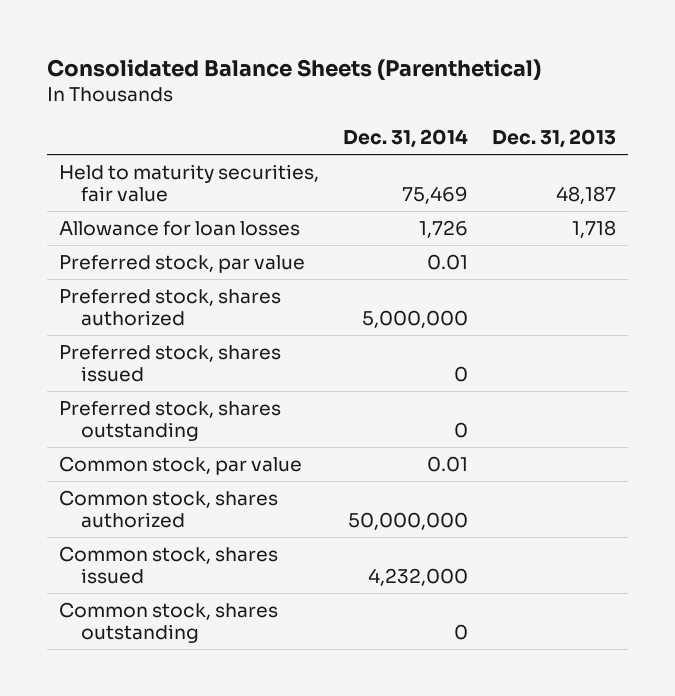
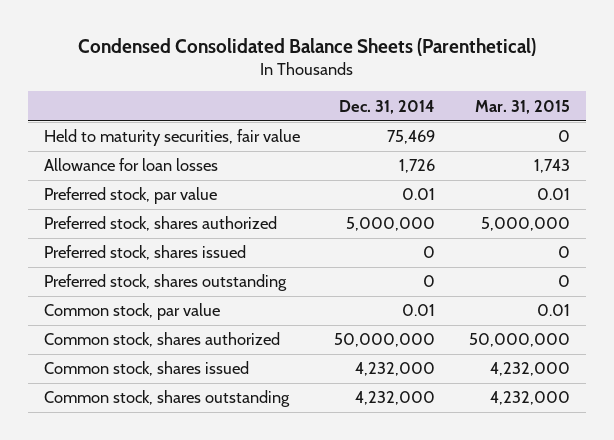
[46,58,541,80] Consolidated Balance Sheets (Parenthetical) -> [77,37,536,56] Condensed Consolidated Balance Sheets (Parenthetical)
[492,128,617,148] Dec. 31, 2013 -> none
none -> [474,99,570,114] Mar. 31, 2015
[454,624,469,641] 0 -> [354,391,435,406] 4,232,000

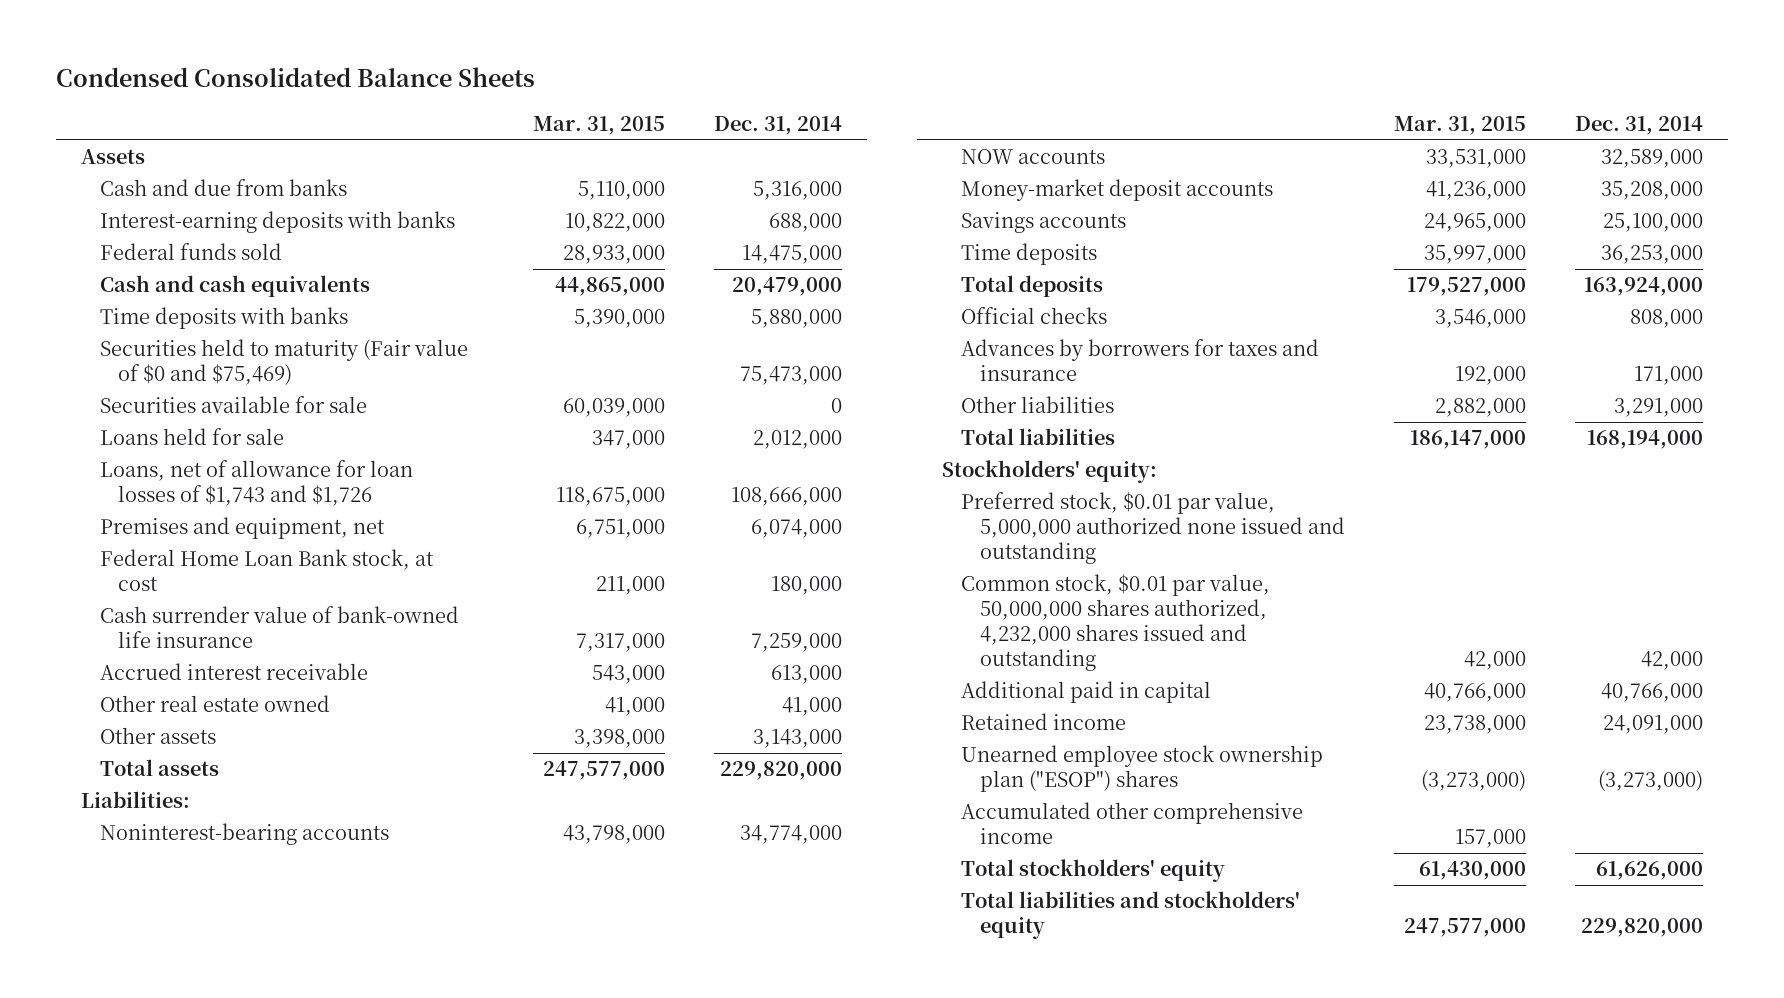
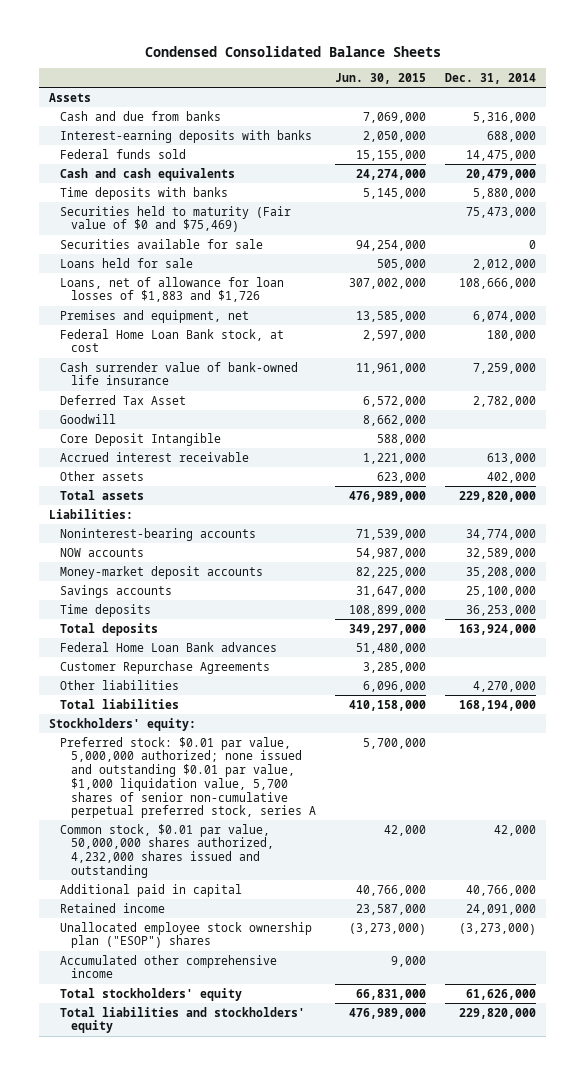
[532,116,665,136] Mar. 31, 2015 -> none
none -> [335,73,427,85] Jun. 30, 2015
[99,460,413,507] Loans, net of allowance for loan losses of $1,743 and $1,726 -> [59,276,284,303] Loans, net of allowance for loan losses of $1,883 and $1,726
none -> [59,394,186,405] Deferred Tax Asset
none -> [59,413,116,424] Goodwill
none -> [59,432,221,446] Core Deposit Intangible
[99,695,330,713] Other real estate owned -> none
[753,729,843,749] 3,143,000 -> [487,471,537,483] 402,000
[960,307,1107,325] Official checks -> none
[960,339,1319,382] Advances by borrowers for taxes and insurance -> none
none -> [59,641,277,652] Federal Home Loan Bank advances
none -> [59,660,270,674] Customer Repurchase Agreements
[1614,398,1704,418] 3,291,000 -> [473,680,537,692] 4,270,000
[960,492,1345,565] Preferred stock, $0.01 par value, 5,000,000 authorized none issued and outstanding -> [59,736,316,819] Preferred stock: $0.01 par value, 5,000,000 authorized; none issued and outstanding $0.01 par value, $1,000 liquidation value, 5,700 shares of senior non-cumulative perpetual preferred stock, series A
[960,745,1323,793] Unearned employee stock ownership plan ("ESOP") shares -> [59,921,312,949] Unallocated employee stock ownership plan ("ESOP") shares

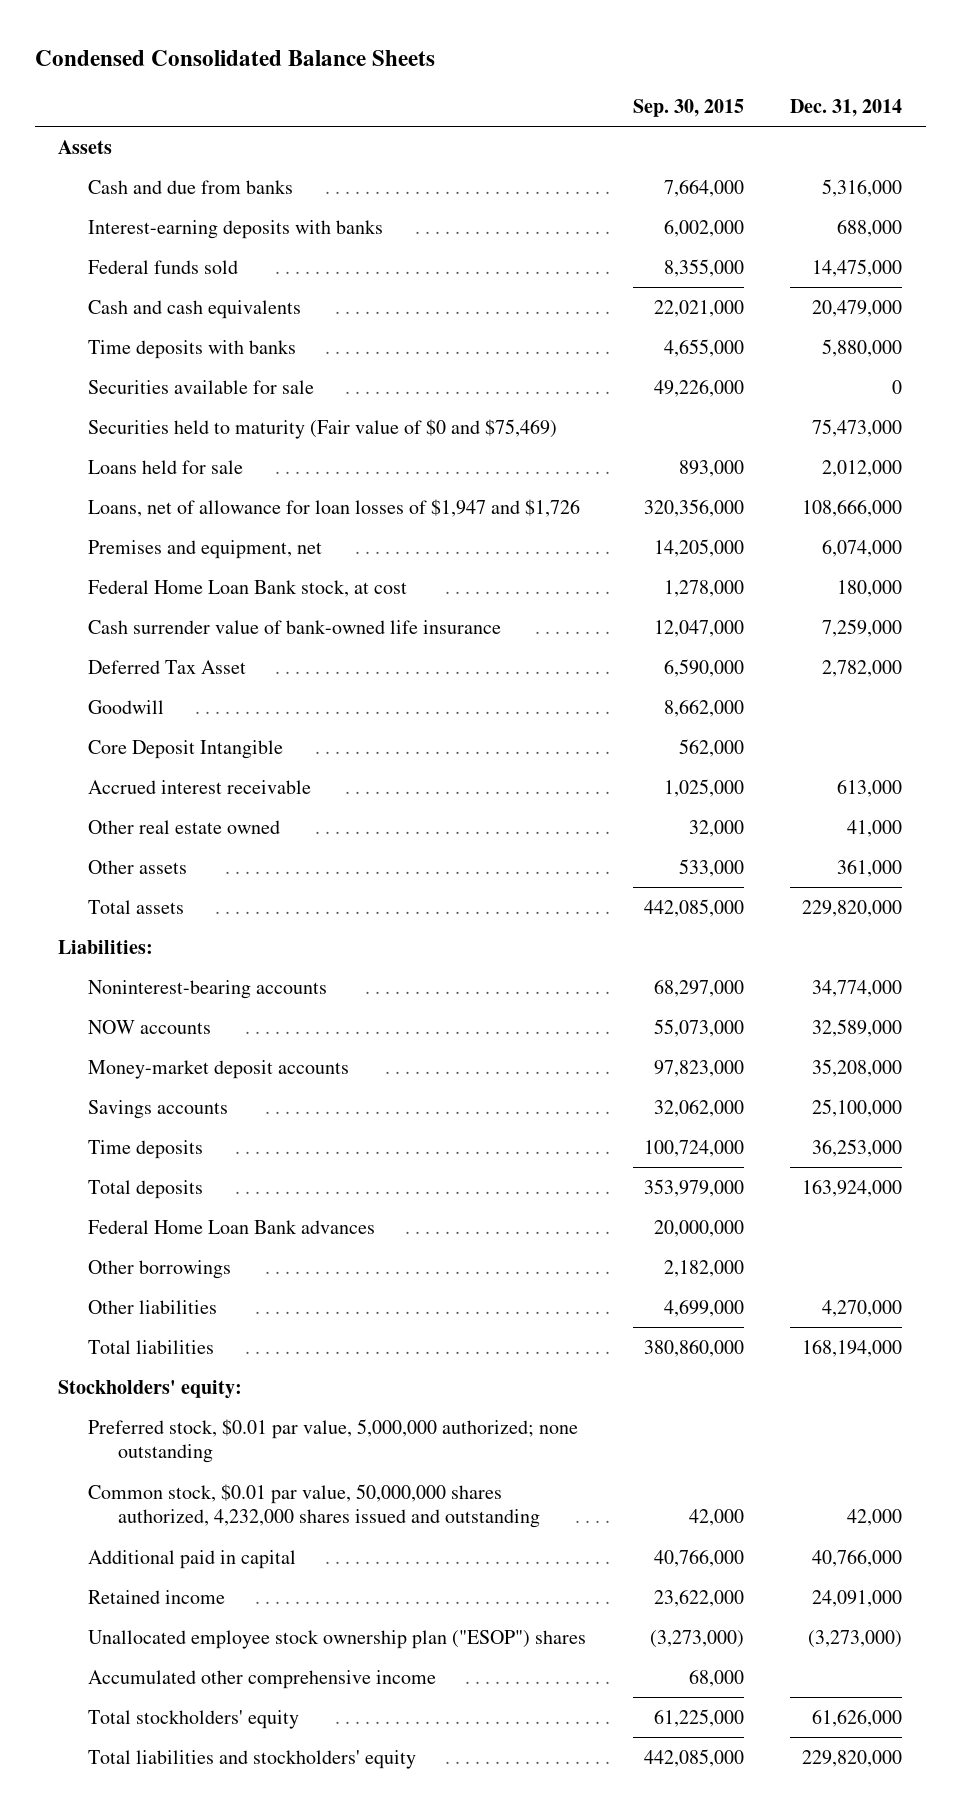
[335,73,427,85] Jun. 30, 2015 -> none
none -> [632,98,744,117] Sep. 30, 2015
[59,205,291,233] Securities held to maturity (Fair value of $0 and $75,469) -> [88,418,558,439] Securities held to maturity (Fair value of $0 and $75,469)
[59,276,284,303] Loans, net of allowance for loan losses of $1,883 and $1,726 -> [88,498,581,517] Loans, net of allowance for loan losses of $1,947 and $1,726
none -> [88,819,281,834] Other real estate owned
[487,471,537,483] 402,000 -> [837,858,903,877] 361,000
[59,660,270,674] Customer Repurchase Agreements -> none
none -> [88,1259,232,1279] Other borrowings
[59,736,316,819] Preferred stock: $0.01 par value, 5,000,000 authorized; none issued and outstanding $0.01 par value, $1,000 liquidation value, 5,700 shares of senior non-cumulative perpetual preferred stock, series A -> [88,1418,579,1464] Preferred stock, $0.01 par value, 5,000,000 authorized; none outstanding

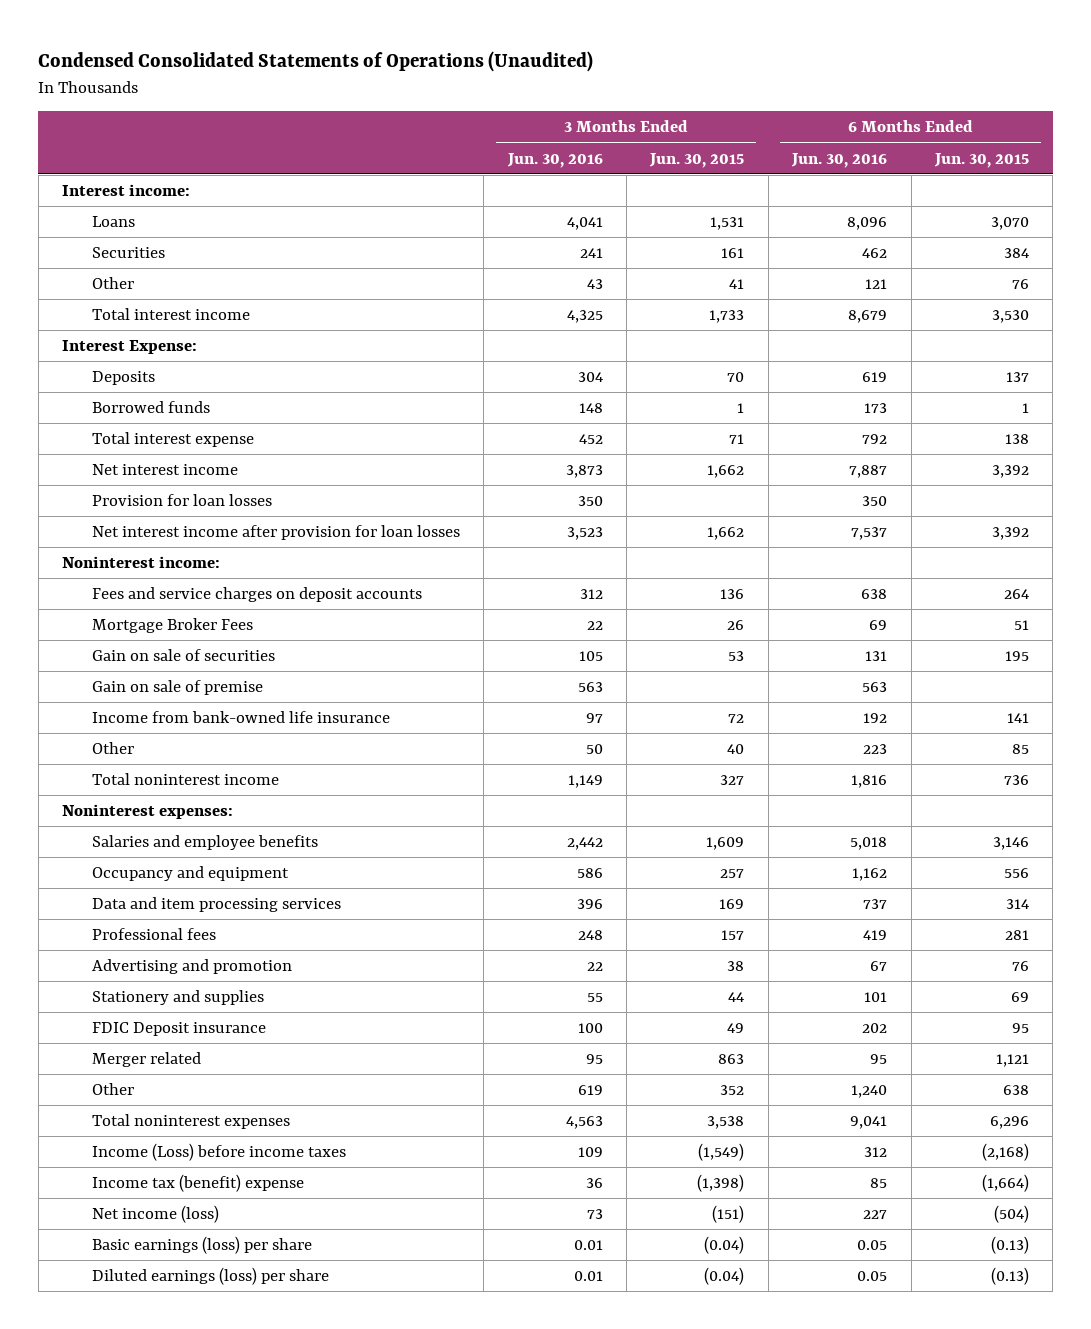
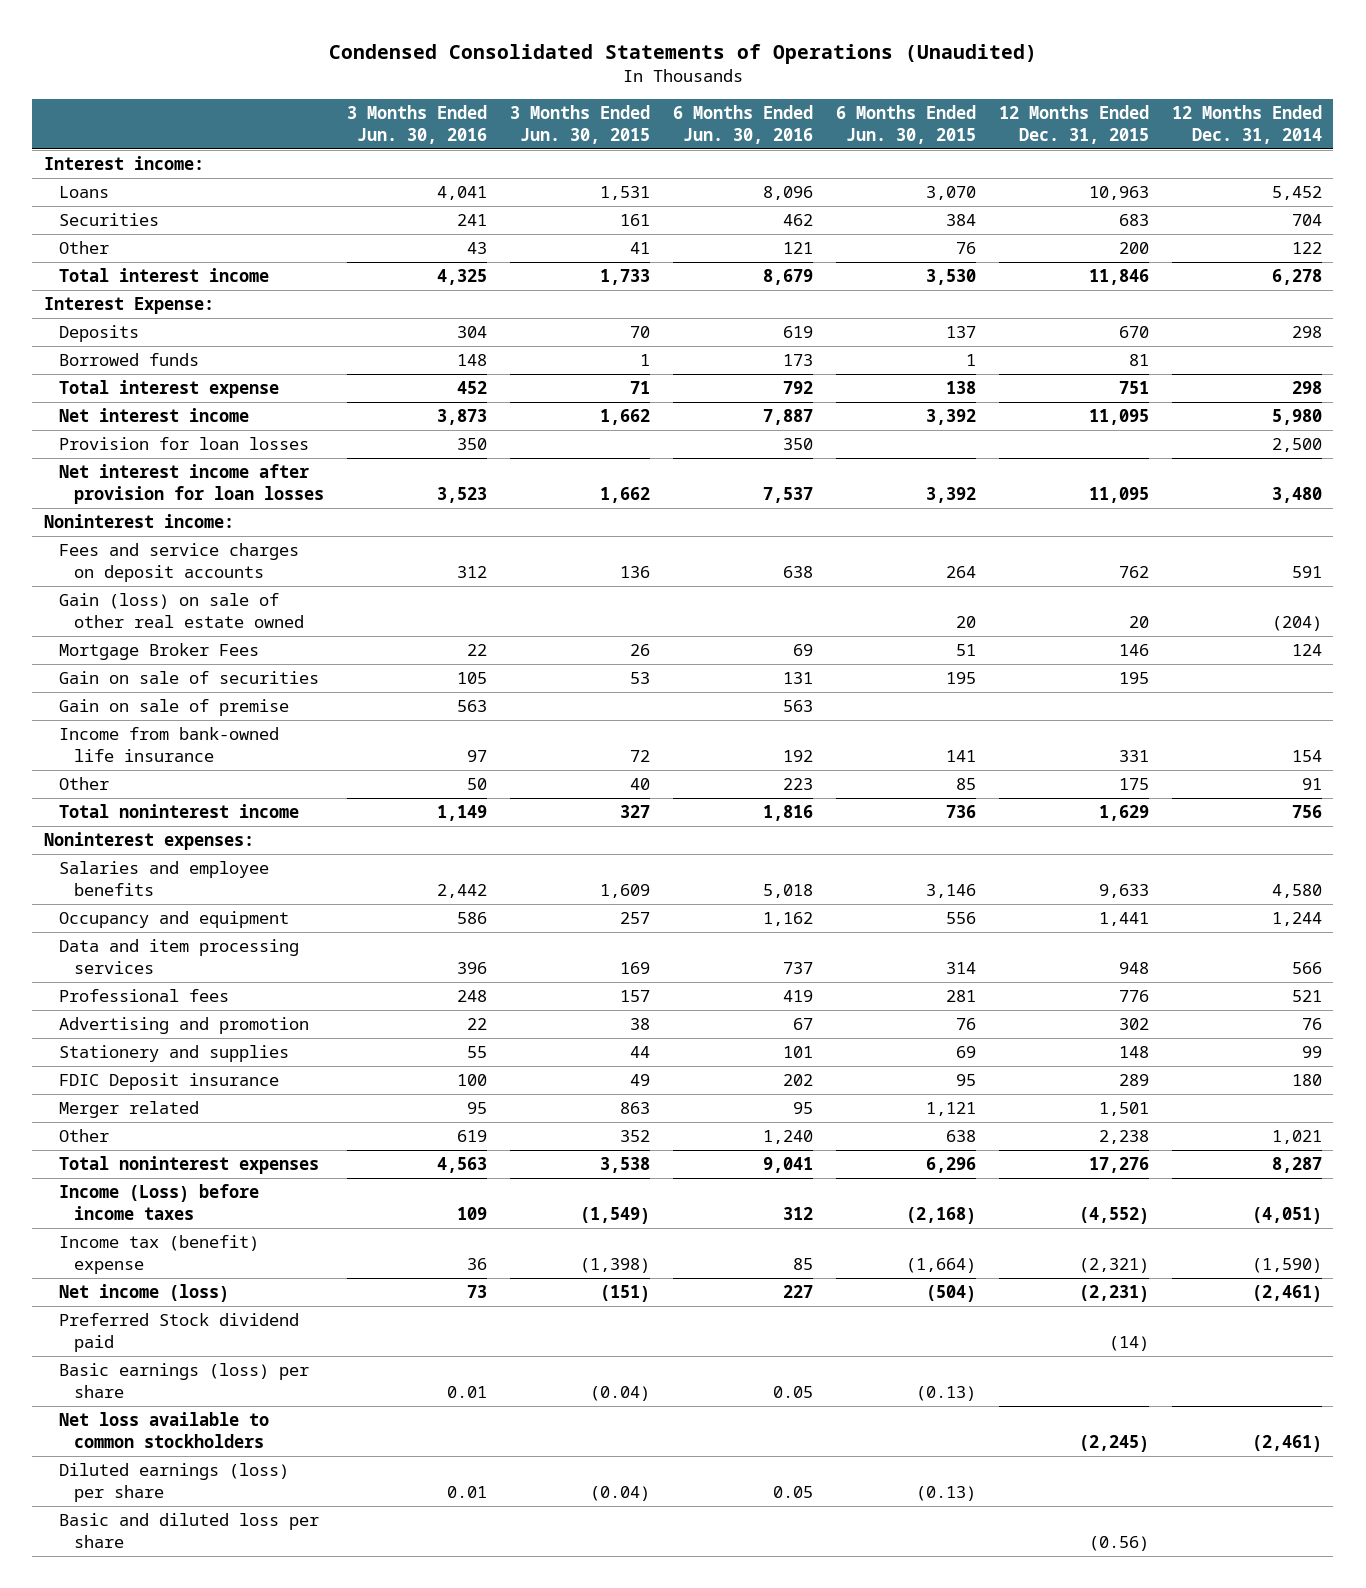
none -> [998,104,1149,144] 12 Months Ended Dec. 31, 2015
none -> [1171,104,1322,144] 12 Months Ended Dec. 31, 2014
none -> [58,592,304,628] Gain (loss) on sale of other real estate owned
none -> [58,1312,299,1352] Preferred Stock dividend paid
none -> [58,1411,269,1448] Net loss available to common stockholders
none -> [58,1512,319,1548] Basic and diluted loss per share

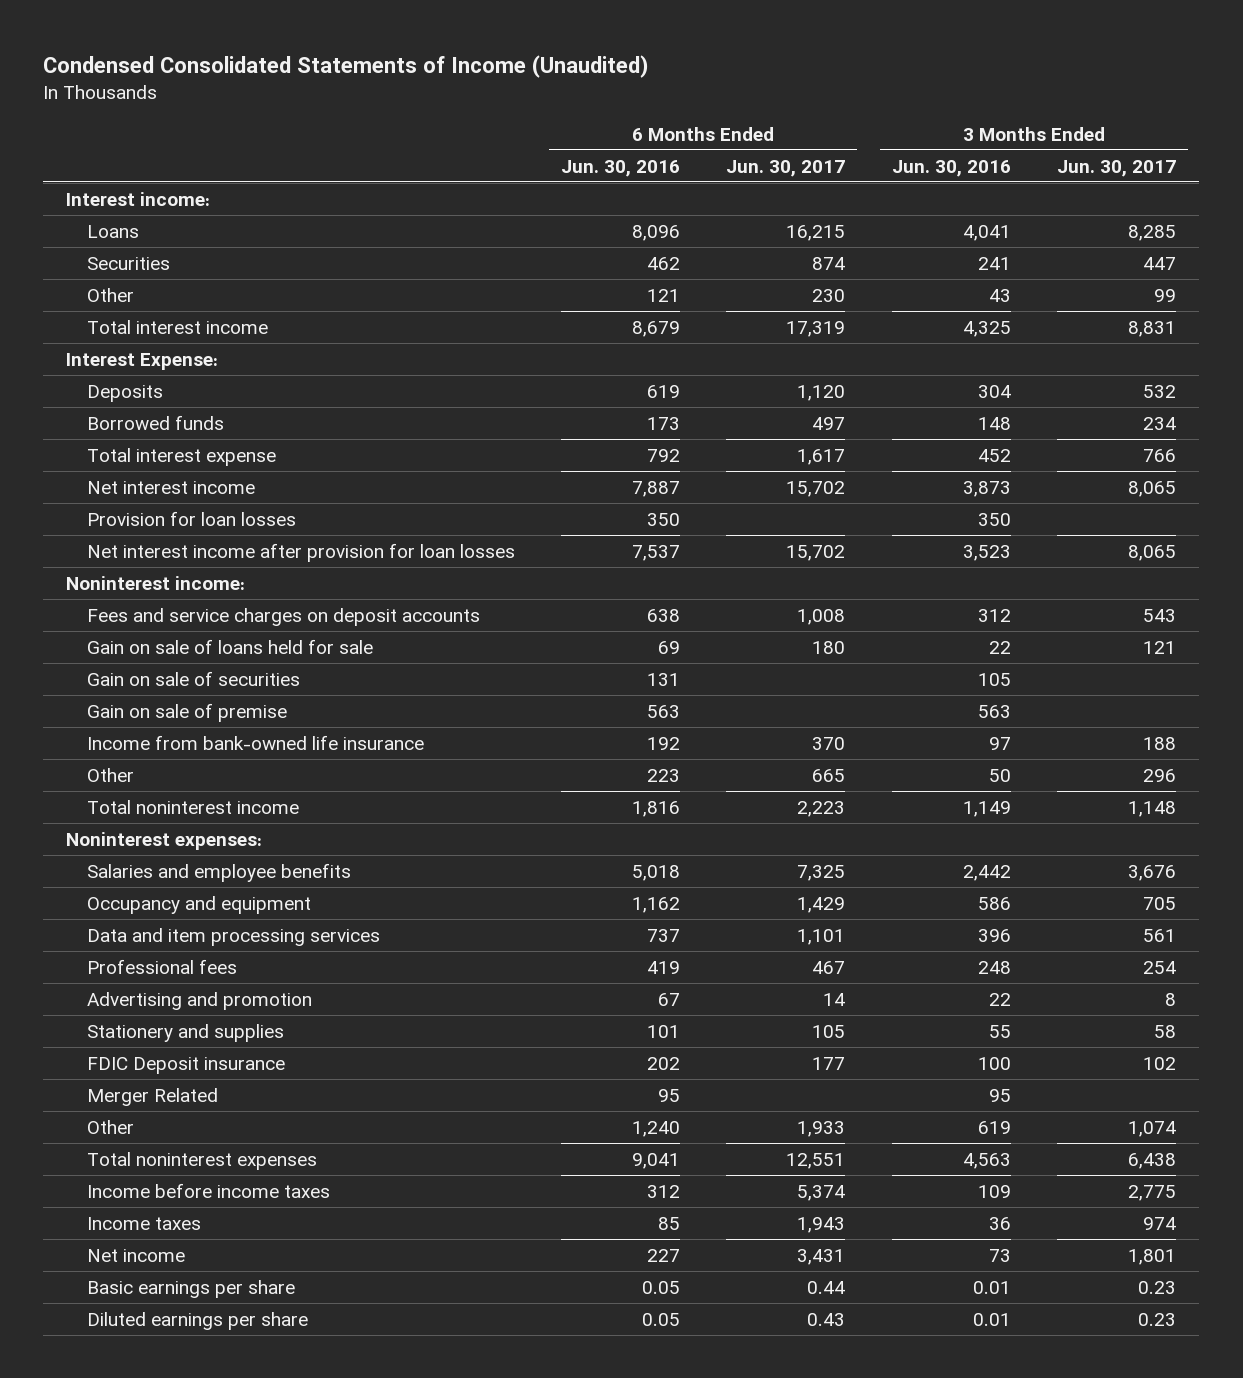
[328,43,1037,64] Condensed Consolidated Statements of Operations (Unaudited) -> [43,55,650,79] Condensed Consolidated Statements of Income (Unaudited)
[509,104,650,144] 3 Months Ended Jun. 30, 2015 -> none
[835,104,976,144] 6 Months Ended Jun. 30, 2015 -> none
[998,104,1149,144] 12 Months Ended Dec. 31, 2015 -> none
[1171,104,1322,144] 12 Months Ended Dec. 31, 2014 -> none
none -> [726,159,846,177] Jun. 30, 2017
none -> [1057,159,1177,177] Jun. 30, 2017
[58,592,304,628] Gain (loss) on sale of other real estate owned -> none
[58,642,259,660] Mortgage Broker Fees -> [86,638,373,654] Gain on sale of loans held for sale
[58,1100,199,1118] Merger related -> [86,1087,218,1106] Merger Related
[58,1312,299,1352] Preferred Stock dividend paid -> none
[58,1411,269,1448] Net loss available to common stockholders -> none
[58,1512,319,1548] Basic and diluted loss per share -> none
[58,1183,259,1220] Income (Loss) before income taxes -> [86,1182,330,1198] Income before income taxes
[58,1234,259,1274] Income tax (benefit) expense -> [86,1216,201,1230] Income taxes
[58,1283,229,1302] Net income (loss) -> [86,1248,185,1262] Net income
[58,1362,309,1398] Basic earnings (loss) per share -> [86,1279,295,1298] Basic earnings per share
[58,1462,289,1502] Diluted earnings (loss) per share -> [86,1311,308,1330] Diluted earnings per share

